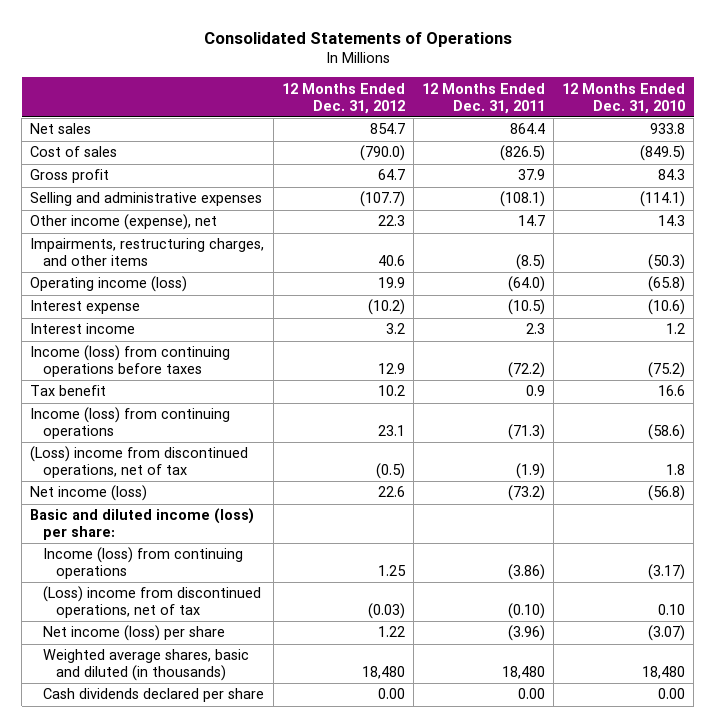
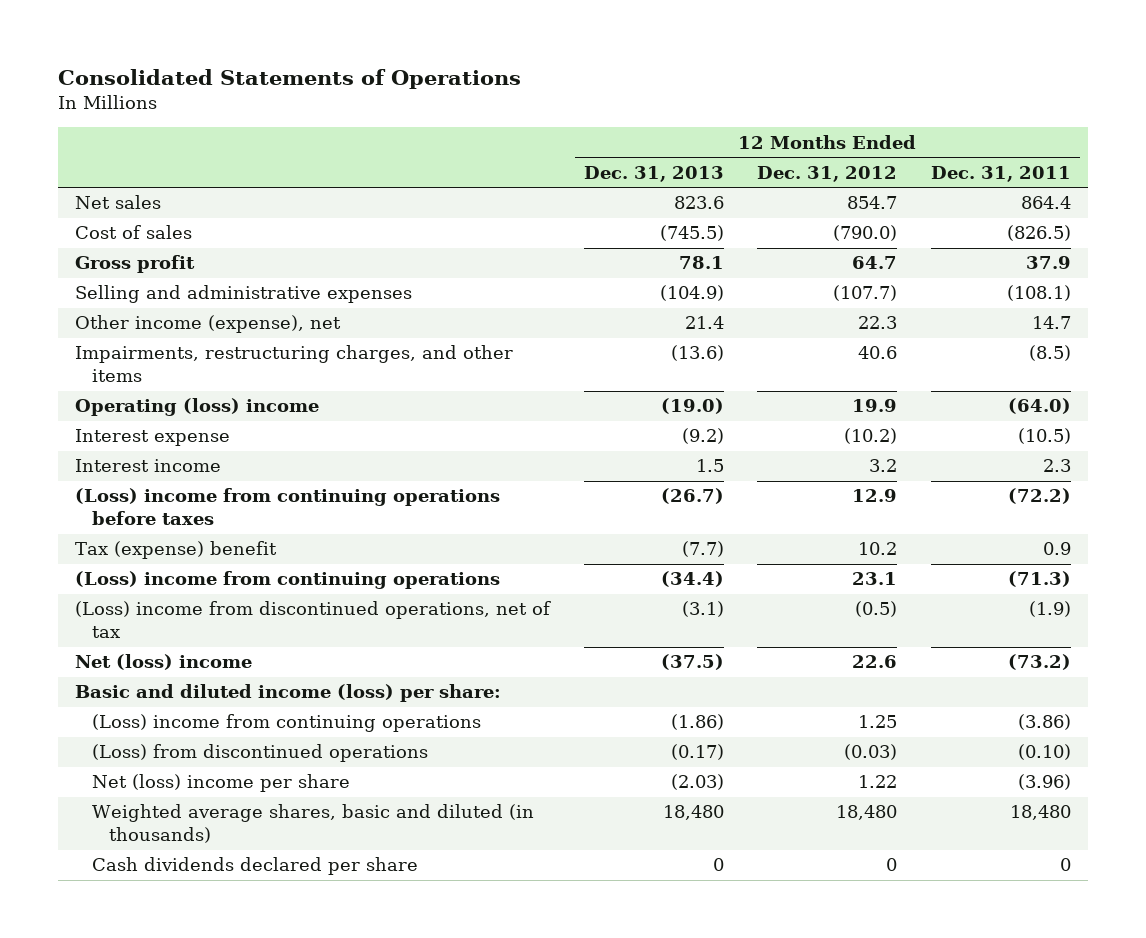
[562,82,686,114] 12 Months Ended Dec. 31, 2010 -> none
none -> [583,165,724,182] Dec. 31, 2013
[30,276,188,293] Operating income (loss) -> [74,398,319,417] Operating (loss) income
[30,345,231,378] Income (loss) from continuing operations before taxes -> [74,488,500,526] (Loss) income from continuing operations before taxes
[30,385,107,397] Tax benefit -> [74,541,277,560] Tax (expense) benefit
[30,407,231,440] Income (loss) from continuing operations -> [74,571,500,590] (Loss) income from continuing operations
[30,485,148,502] Net income (loss) -> [74,654,252,671] Net (loss) income
[43,547,244,580] Income (loss) from continuing operations -> [91,714,481,733] (Loss) income from continuing operations
[43,586,262,619] (Loss) income from discontinued operations, net of tax -> [91,744,428,763] (Loss) from discontinued operations
[43,625,226,642] Net income (loss) per share -> [91,774,350,793] Net (loss) income per share
[377,688,405,700] 0.00 -> [886,858,898,872] 0
[518,688,546,700] 0.00 -> [1060,858,1072,872] 0

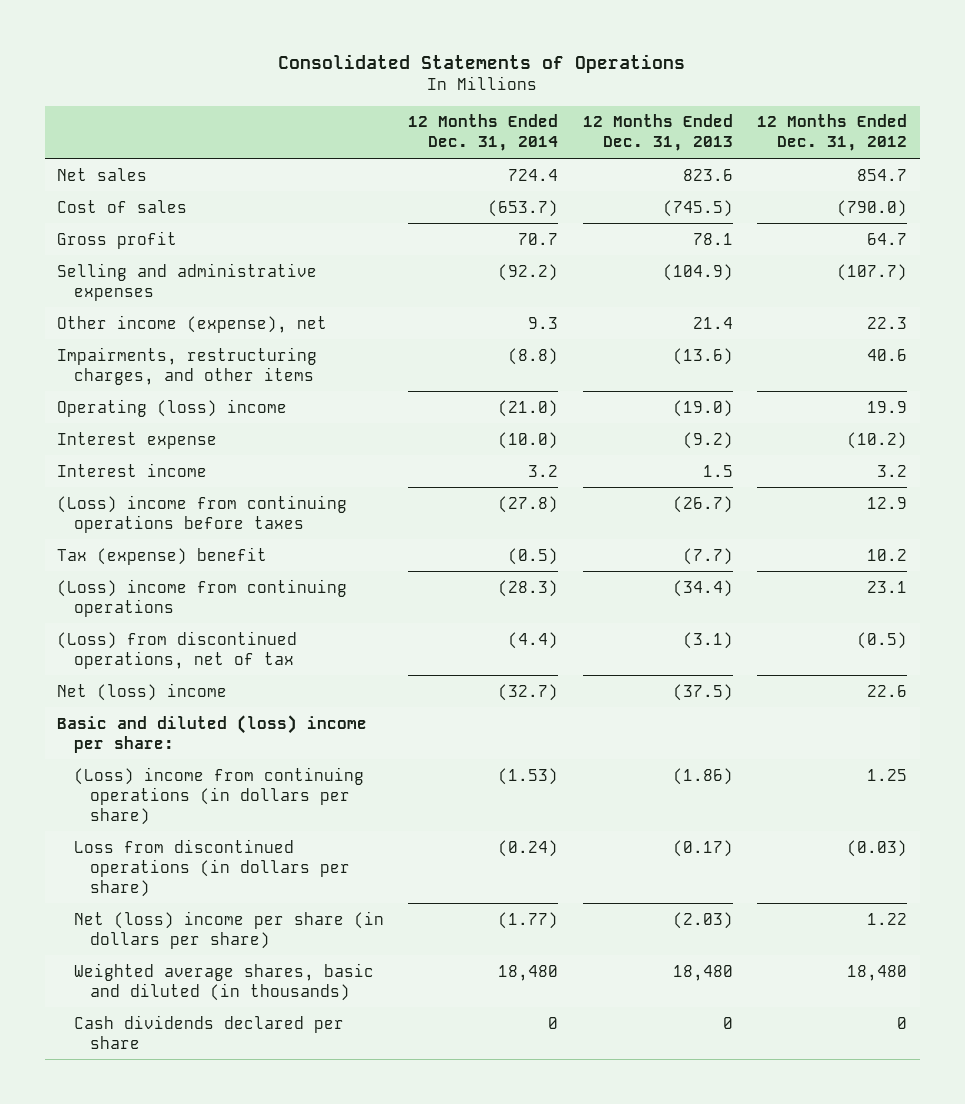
[931,165,1072,182] Dec. 31, 2011 -> none
none -> [408,114,559,152] 12 Months Ended Dec. 31, 2014
[74,601,551,639] (Loss) income from discontinued operations, net of tax -> [57,630,298,669] (Loss) from discontinued operations, net of tax
[74,684,501,703] Basic and diluted income (loss) per share: -> [57,714,368,753] Basic and diluted (loss) income per share:
[91,714,481,733] (Loss) income from continuing operations -> [73,766,364,825] (Loss) income from continuing operations (in dollars per share)
[91,744,428,763] (Loss) from discontinued operations -> [73,838,351,897] Loss from discontinued operations (in dollars per share)
[91,774,350,793] Net (loss) income per share -> [73,910,384,949] Net (loss) income per share (in dollars per share)

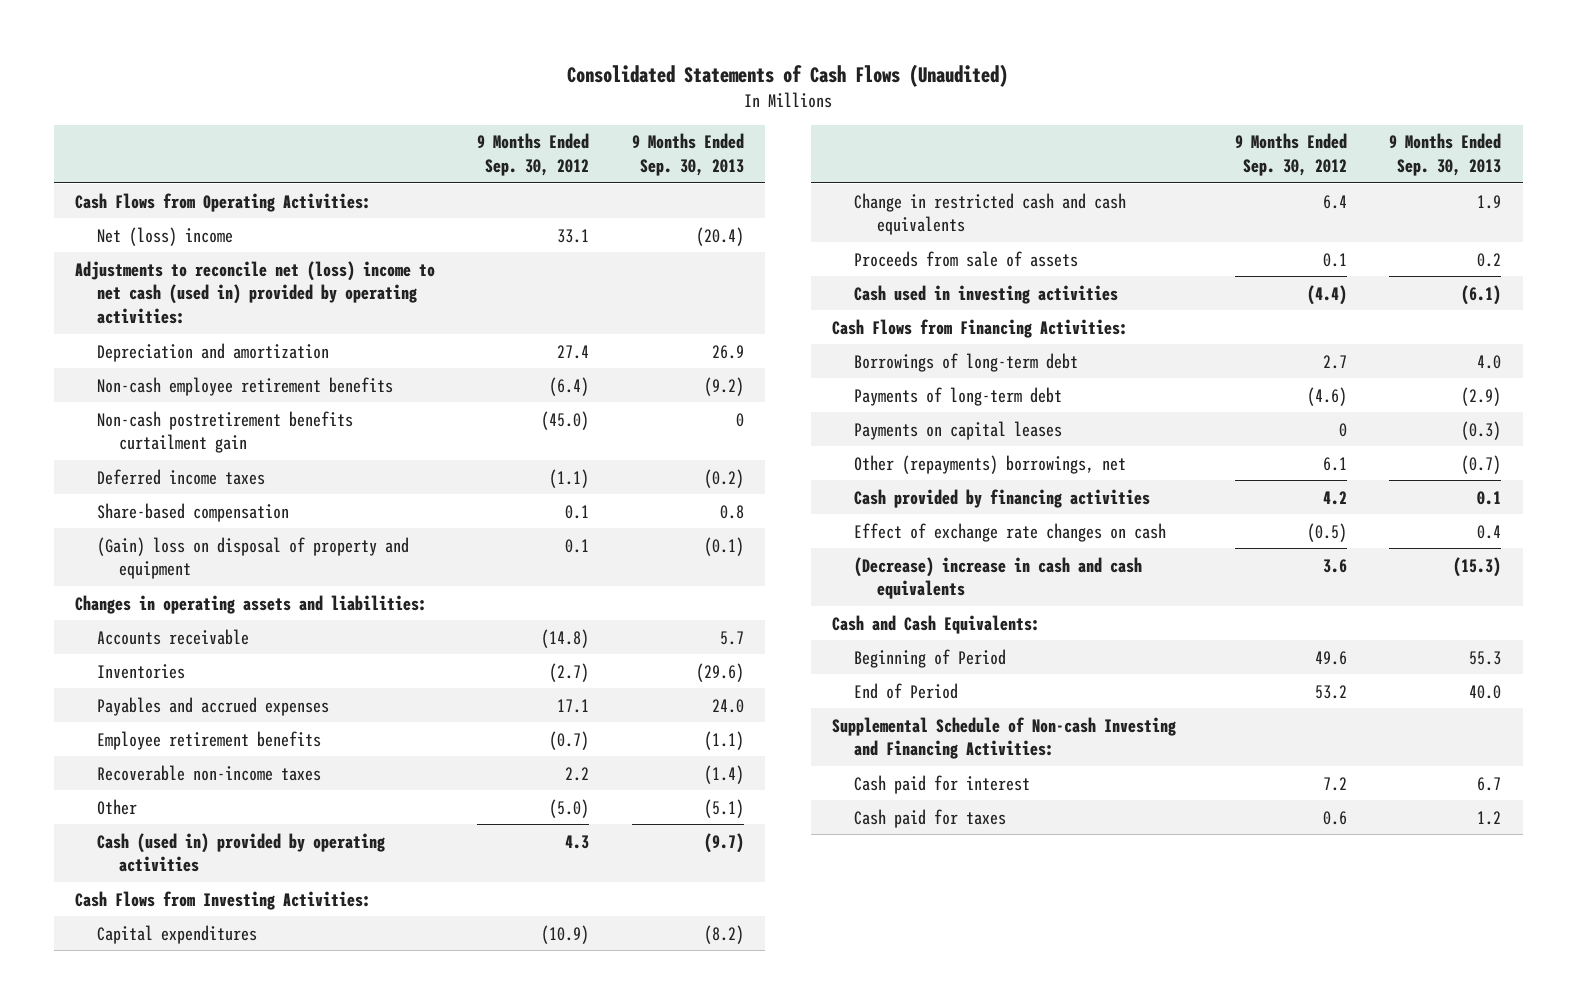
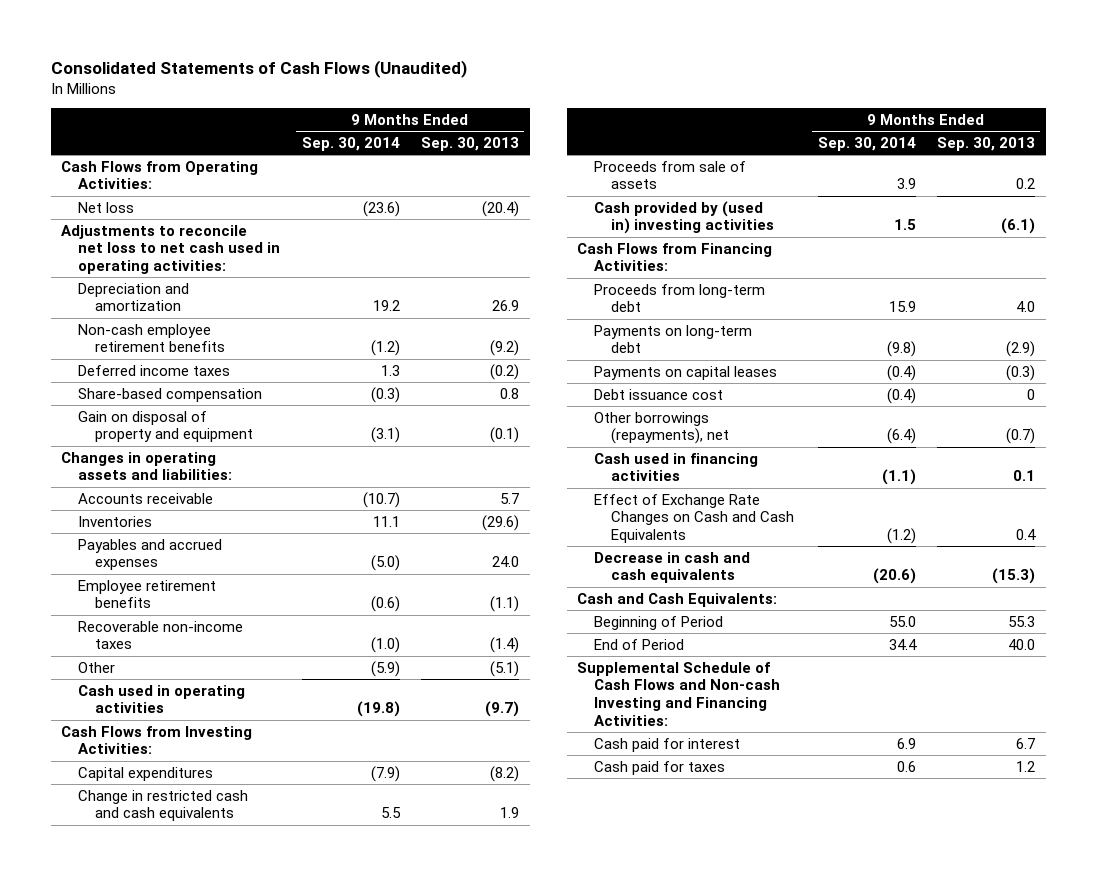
[477,133,590,176] 9 Months Ended Sep. 30, 2012 -> none
none -> [301,136,400,151] Sep. 30, 2014
[97,226,234,246] Net (loss) income -> [78,201,135,213] Net loss
[74,260,435,324] Adjustments to reconcile net (loss) income to net cash (used in) provided by operating activities: -> [61,224,281,275] Adjustments to reconcile net loss to net cash used in operating activities:
[97,410,354,454] Non-cash postretirement benefits curtailment gain -> none
[97,536,410,580] (Gain) loss on disposal of property and equipment -> [78,410,253,443] Gain on disposal of property and equipment
[97,832,386,873] Cash (used in) provided by operating activities -> [78,684,246,714] Cash used in operating activities
[854,284,1119,304] Cash used in investing activities -> [594,200,775,235] Cash provided by (used in) investing activities
[854,352,1079,372] Borrowings of long-term debt -> [594,283,766,313] Proceeds from long-term debt
[854,386,1063,406] Payments of long-term debt -> [594,324,753,354] Payments on long-term debt
none -> [594,388,724,400] Debt issuance cost
[854,454,1127,474] Other (repayments) borrowings, net -> [594,411,730,445] Other borrowings (repayments), net
[854,488,1151,508] Cash provided by financing activities -> [594,452,759,482] Cash used in financing activities
[854,522,1167,542] Effect of exchange rate changes on cash -> [594,493,795,544] Effect of Exchange Rate Changes on Cash and Cash Equivalents
[854,556,1143,600] (Decrease) increase in cash and cash equivalents -> [594,551,751,584] Decrease in cash and cash equivalents
[832,716,1177,760] Supplemental Schedule of Non-cash Investing and Financing Activities: -> [577,661,781,726] Supplemental Schedule of Cash Flows and Non-cash Investing and Financing Activities:

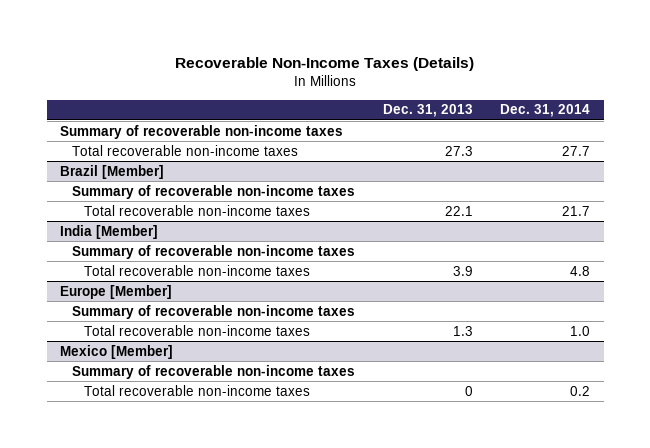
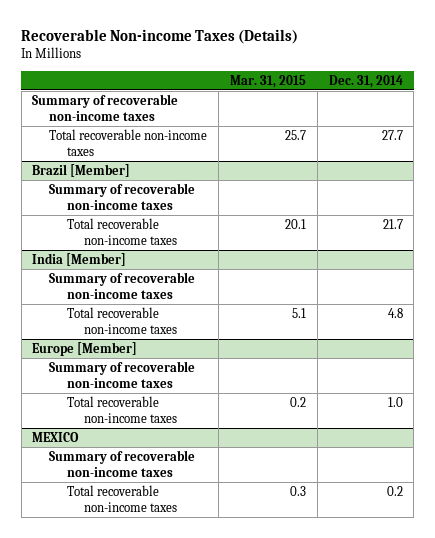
[175,56,475,71] Recoverable Non-Income Taxes (Details) -> [21,28,299,44] Recoverable Non-income Taxes (Details)
[382,104,473,118] Dec. 31, 2013 -> none
none -> [230,74,307,88] Mar. 31, 2015
[60,344,174,359] Mexico [Member] -> [32,431,80,442] MEXICO

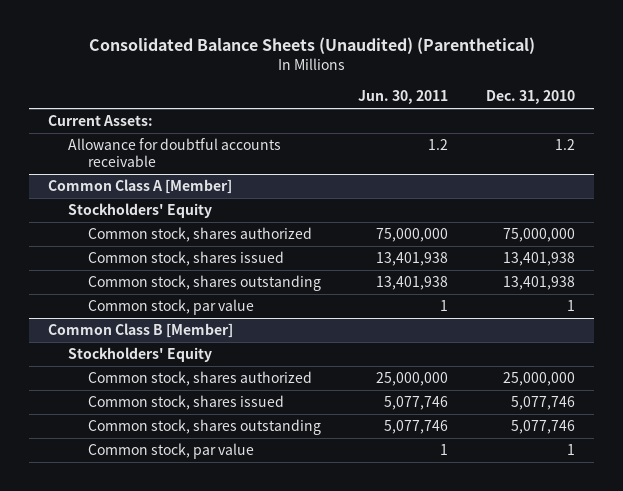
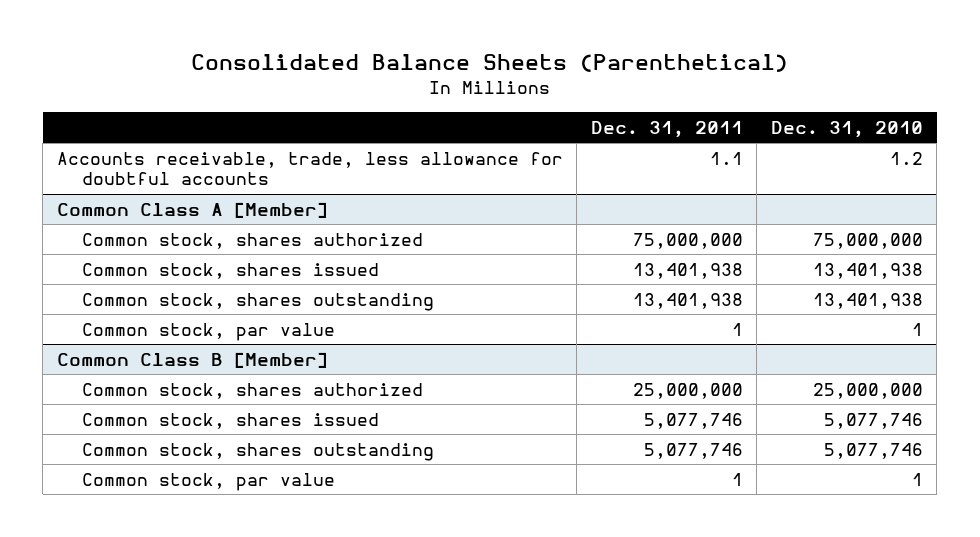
[88,37,535,55] Consolidated Balance Sheets (Unaudited) (Parenthetical) -> [190,54,788,73] Consolidated Balance Sheets (Parenthetical)
[358,90,449,105] Jun. 30, 2011 -> none
none -> [590,120,743,138] Dec. 31, 2011
[48,115,154,127] Current Assets: -> none
[67,138,281,168] Allowance for doubtful accounts receivable -> [56,151,563,186] Accounts receivable, trade, less allowance for doubtful accounts
[67,203,212,219] Stockholders' Equity -> none
[67,347,212,363] Stockholders' Equity -> none

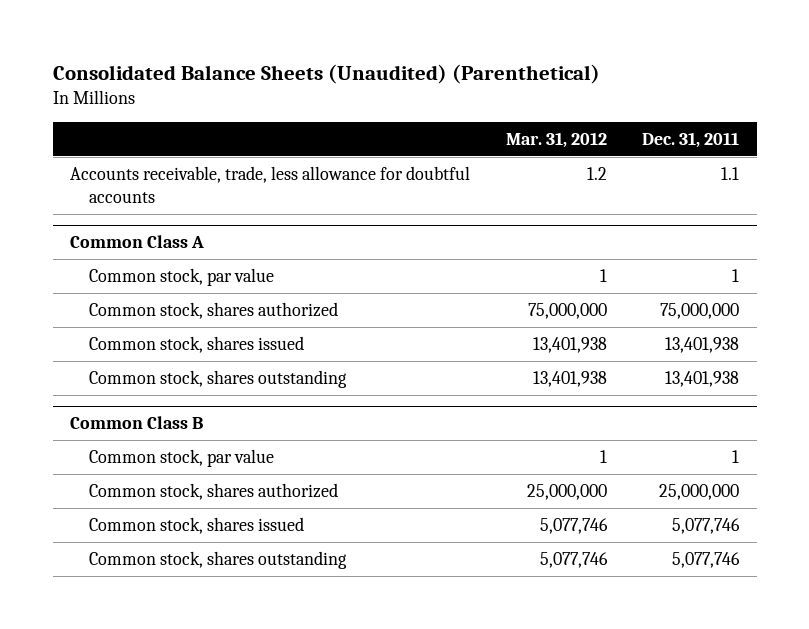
[190,54,788,73] Consolidated Balance Sheets (Parenthetical) -> [52,64,600,85] Consolidated Balance Sheets (Unaudited) (Parenthetical)
[770,120,923,138] Dec. 31, 2010 -> none
none -> [505,131,607,148] Mar. 31, 2012
[56,201,328,218] Common Class A [Member] -> [70,235,205,249] Common Class A
none -> [88,268,274,287] Common stock, par value
none -> [70,416,204,430] Common Class B
[56,351,328,368] Common Class B [Member] -> none
[82,472,336,491] Common stock, par value -> none

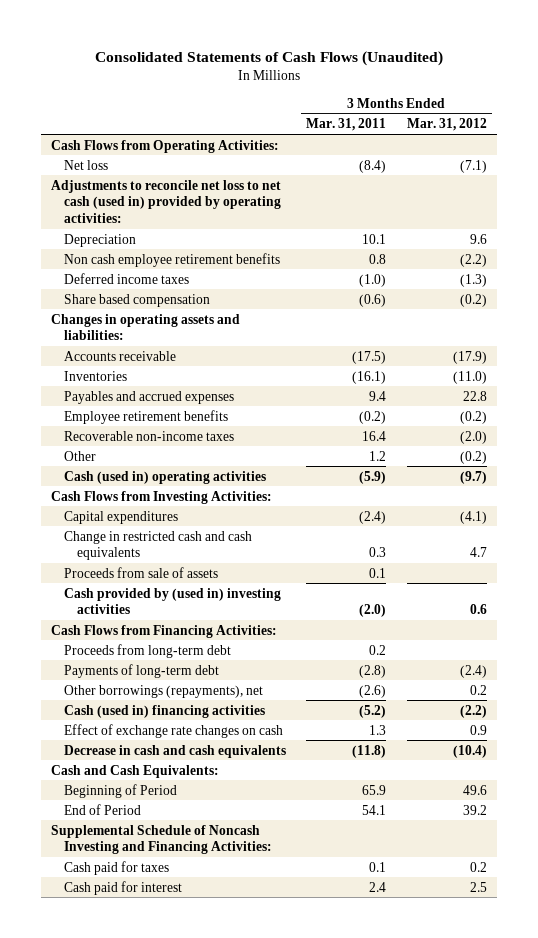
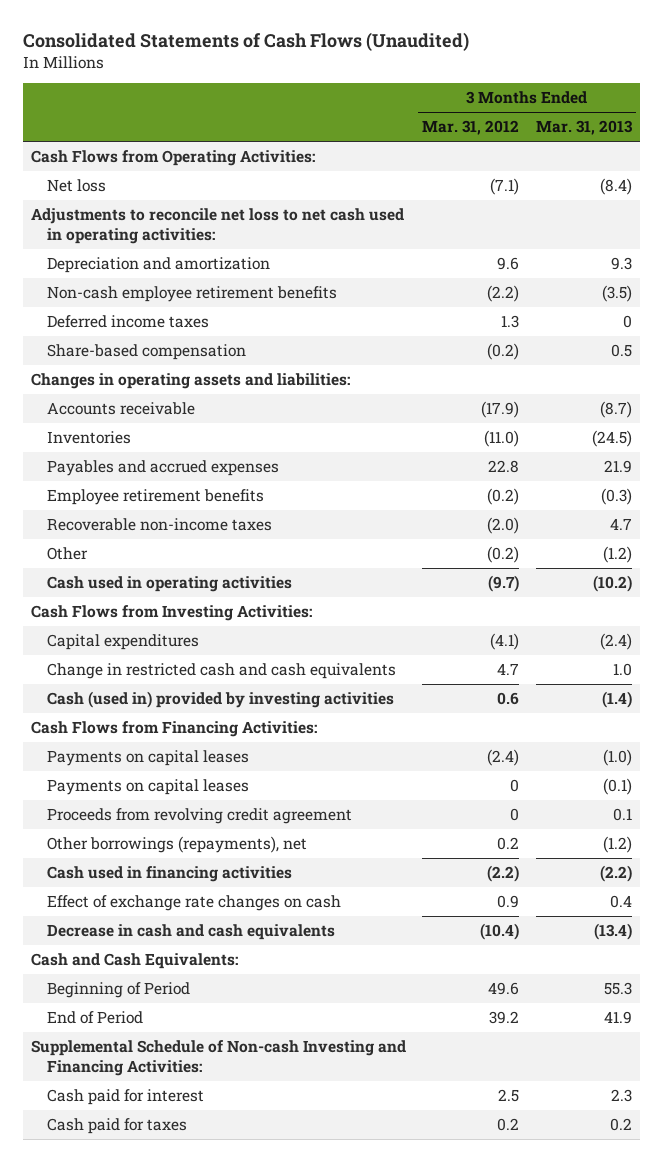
[306,118,387,132] Mar. 31, 2011 -> none
none -> [535,120,633,136] Mar. 31, 2013
[51,179,282,223] Adjustments to reconcile net loss to net cash (used in) provided by operating activities: -> [30,208,404,245] Adjustments to reconcile net loss to net cash used in operating activities:
[64,233,137,247] Depreciation -> [46,257,270,274] Depreciation and amortization
[64,252,281,267] Non cash employee retirement benefits -> [46,286,337,303] Non-cash employee retirement benefits
[459,273,487,287] (1.3) -> [501,315,520,329] 1.3
[64,293,211,307] Share based compensation -> [46,344,246,361] Share-based compensation
[64,470,267,484] Cash (used in) operating activities -> [46,576,292,593] Cash used in operating activities
[64,566,219,578] Proceeds from sale of assets -> none
[64,587,282,615] Cash provided by (used in) investing activities -> [46,691,394,709] Cash (used in) provided by investing activities
[64,643,232,658] Proceeds from long-term debt -> none
[64,663,220,678] Payments of long-term debt -> [46,750,249,767] Payments on capital leases
none -> [46,779,249,796] Payments on capital leases
none -> [46,808,352,825] Proceeds from revolving credit agreement
[64,704,266,718] Cash (used in) financing activities -> [46,866,292,883] Cash used in financing activities
[51,824,273,855] Supplemental Schedule of Noncash Investing and Financing Activities: -> [30,1040,406,1077] Supplemental Schedule of Non-cash Investing and Financing Activities:
[64,860,170,875] Cash paid for taxes -> [46,1118,187,1135] Cash paid for taxes

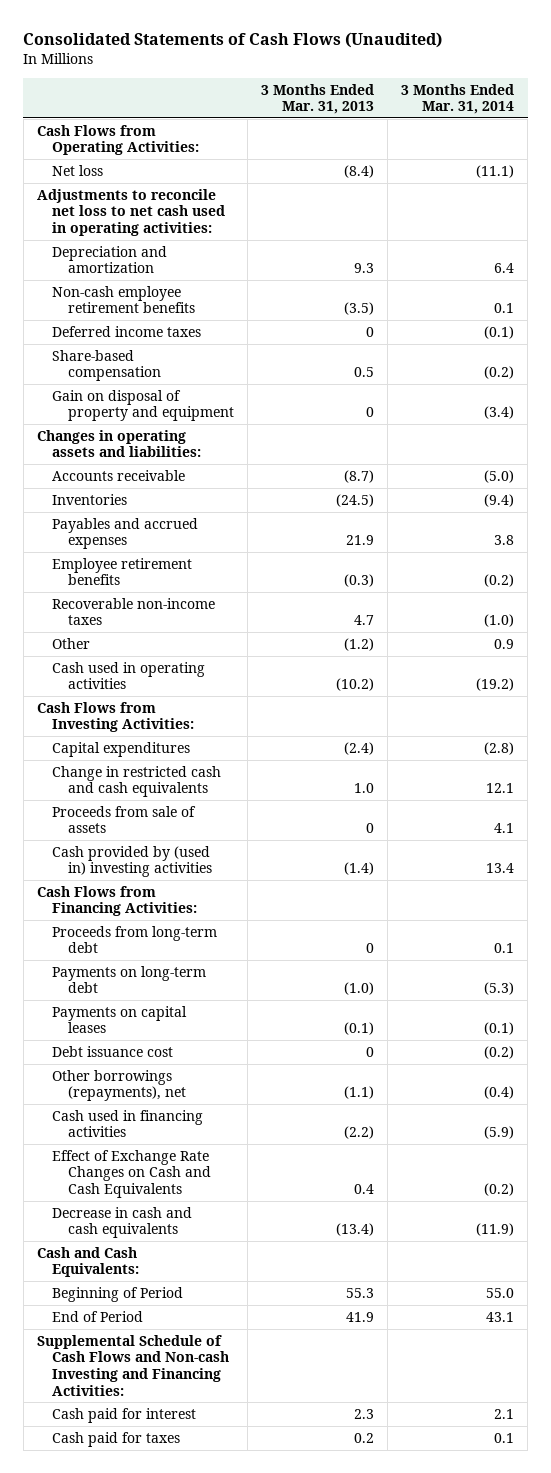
[422,120,520,136] Mar. 31, 2012 -> none
none -> [401,83,515,115] 3 Months Ended Mar. 31, 2014
none -> [52,389,235,422] Gain on disposal of property and equipment
none -> [52,805,197,834] Proceeds from sale of assets
[46,691,394,709] Cash (used in) provided by investing activities -> [52,845,213,878] Cash provided by (used in) investing activities
none -> [52,925,218,954] Proceeds from long-term debt
[46,750,249,767] Payments on capital leases -> [52,965,207,994] Payments on long-term debt
[46,808,352,825] Proceeds from revolving credit agreement -> none
none -> [52,1045,174,1057] Debt issuance cost
[602,836,632,854] (1.2) -> [344,1086,375,1100] (1.1)
[46,895,341,912] Effect of exchange rate changes on cash -> [52,1149,212,1199] Effect of Exchange Rate Changes on Cash and Cash Equivalents
[30,1040,406,1077] Supplemental Schedule of Non-cash Investing and Financing Activities: -> [36,1334,230,1396] Supplemental Schedule of Cash Flows and Non-cash Investing and Financing Activities:

